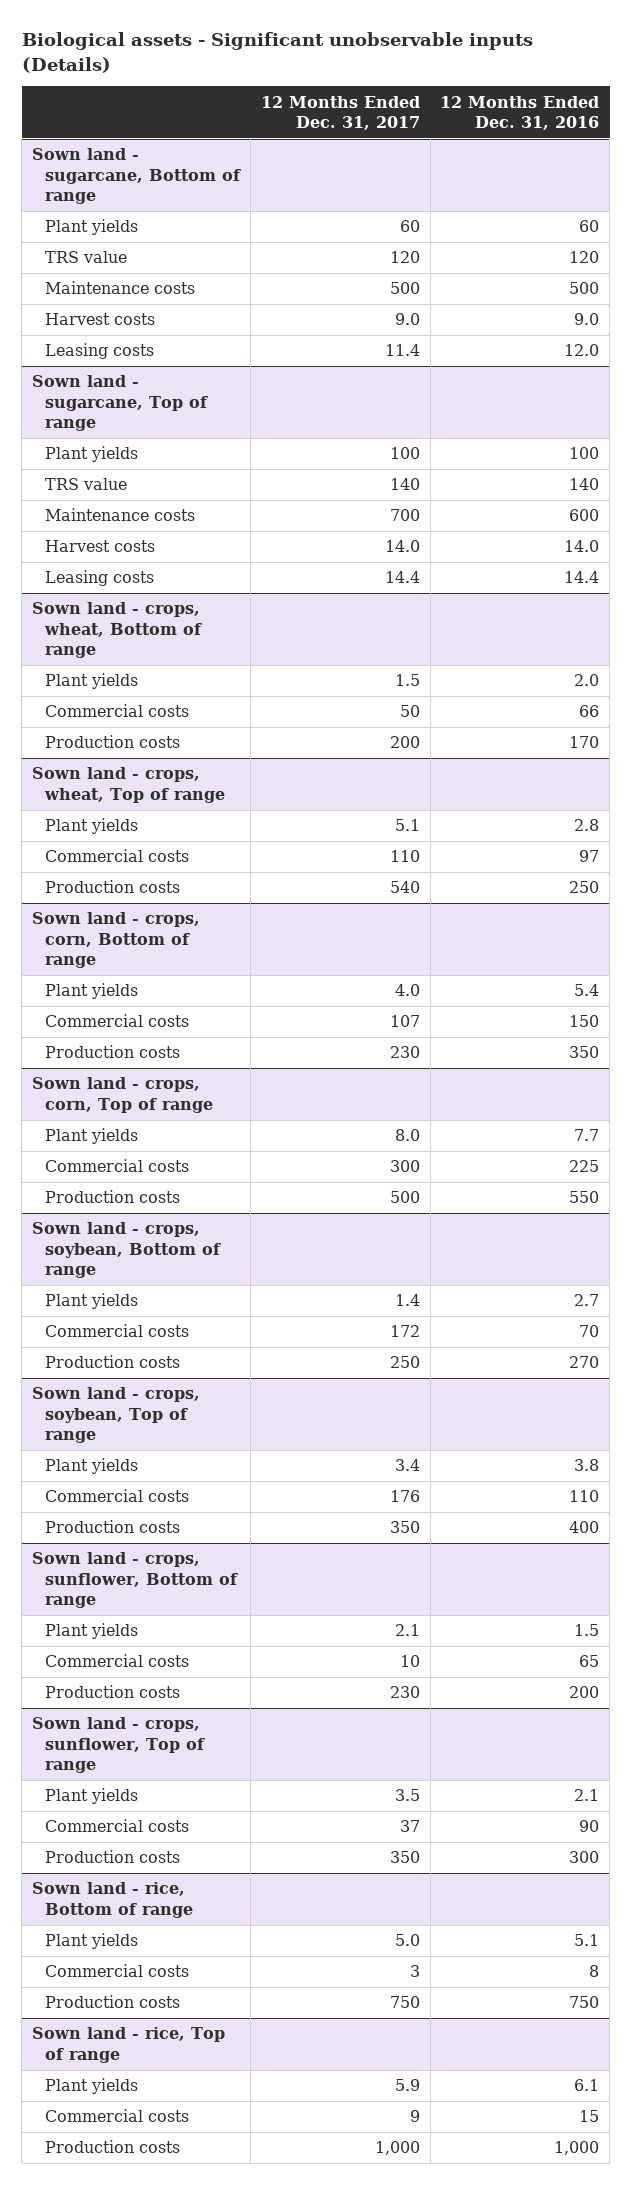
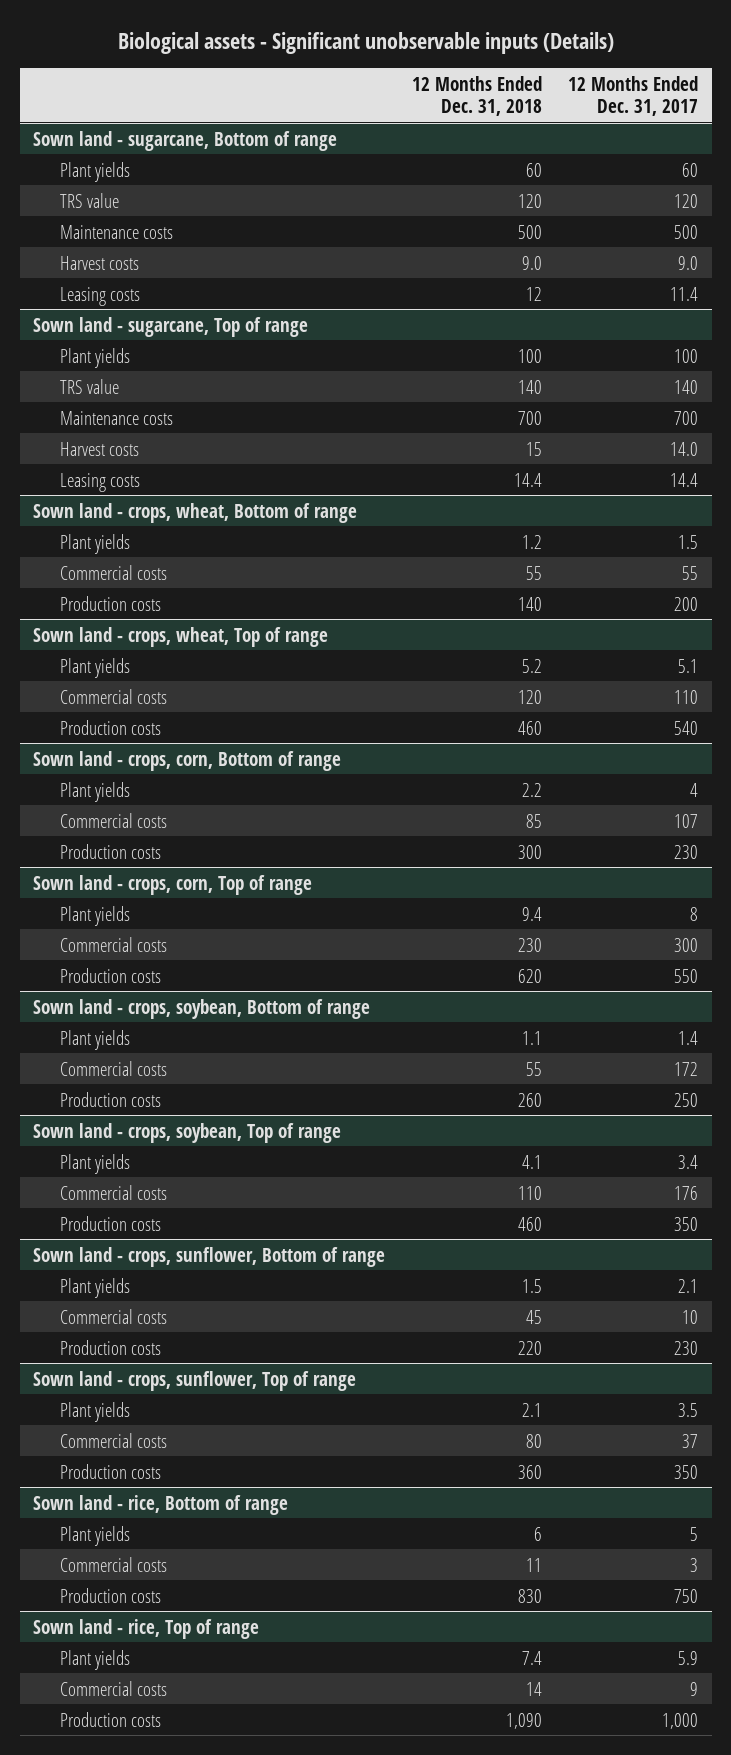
[440,95,600,130] 12 Months Ended Dec. 31, 2016 -> none
none -> [411,75,542,117] 12 Months Ended Dec. 31, 2018
[399,705,420,718] 50 -> [682,565,699,580] 55
[394,984,420,997] 4.0 -> [690,782,699,797] 4
[394,1129,420,1142] 8.0 -> [690,906,699,921] 8
[389,1191,420,1204] 500 -> [674,968,699,983] 550
[394,1934,420,1947] 5.0 -> [690,1526,699,1541] 5

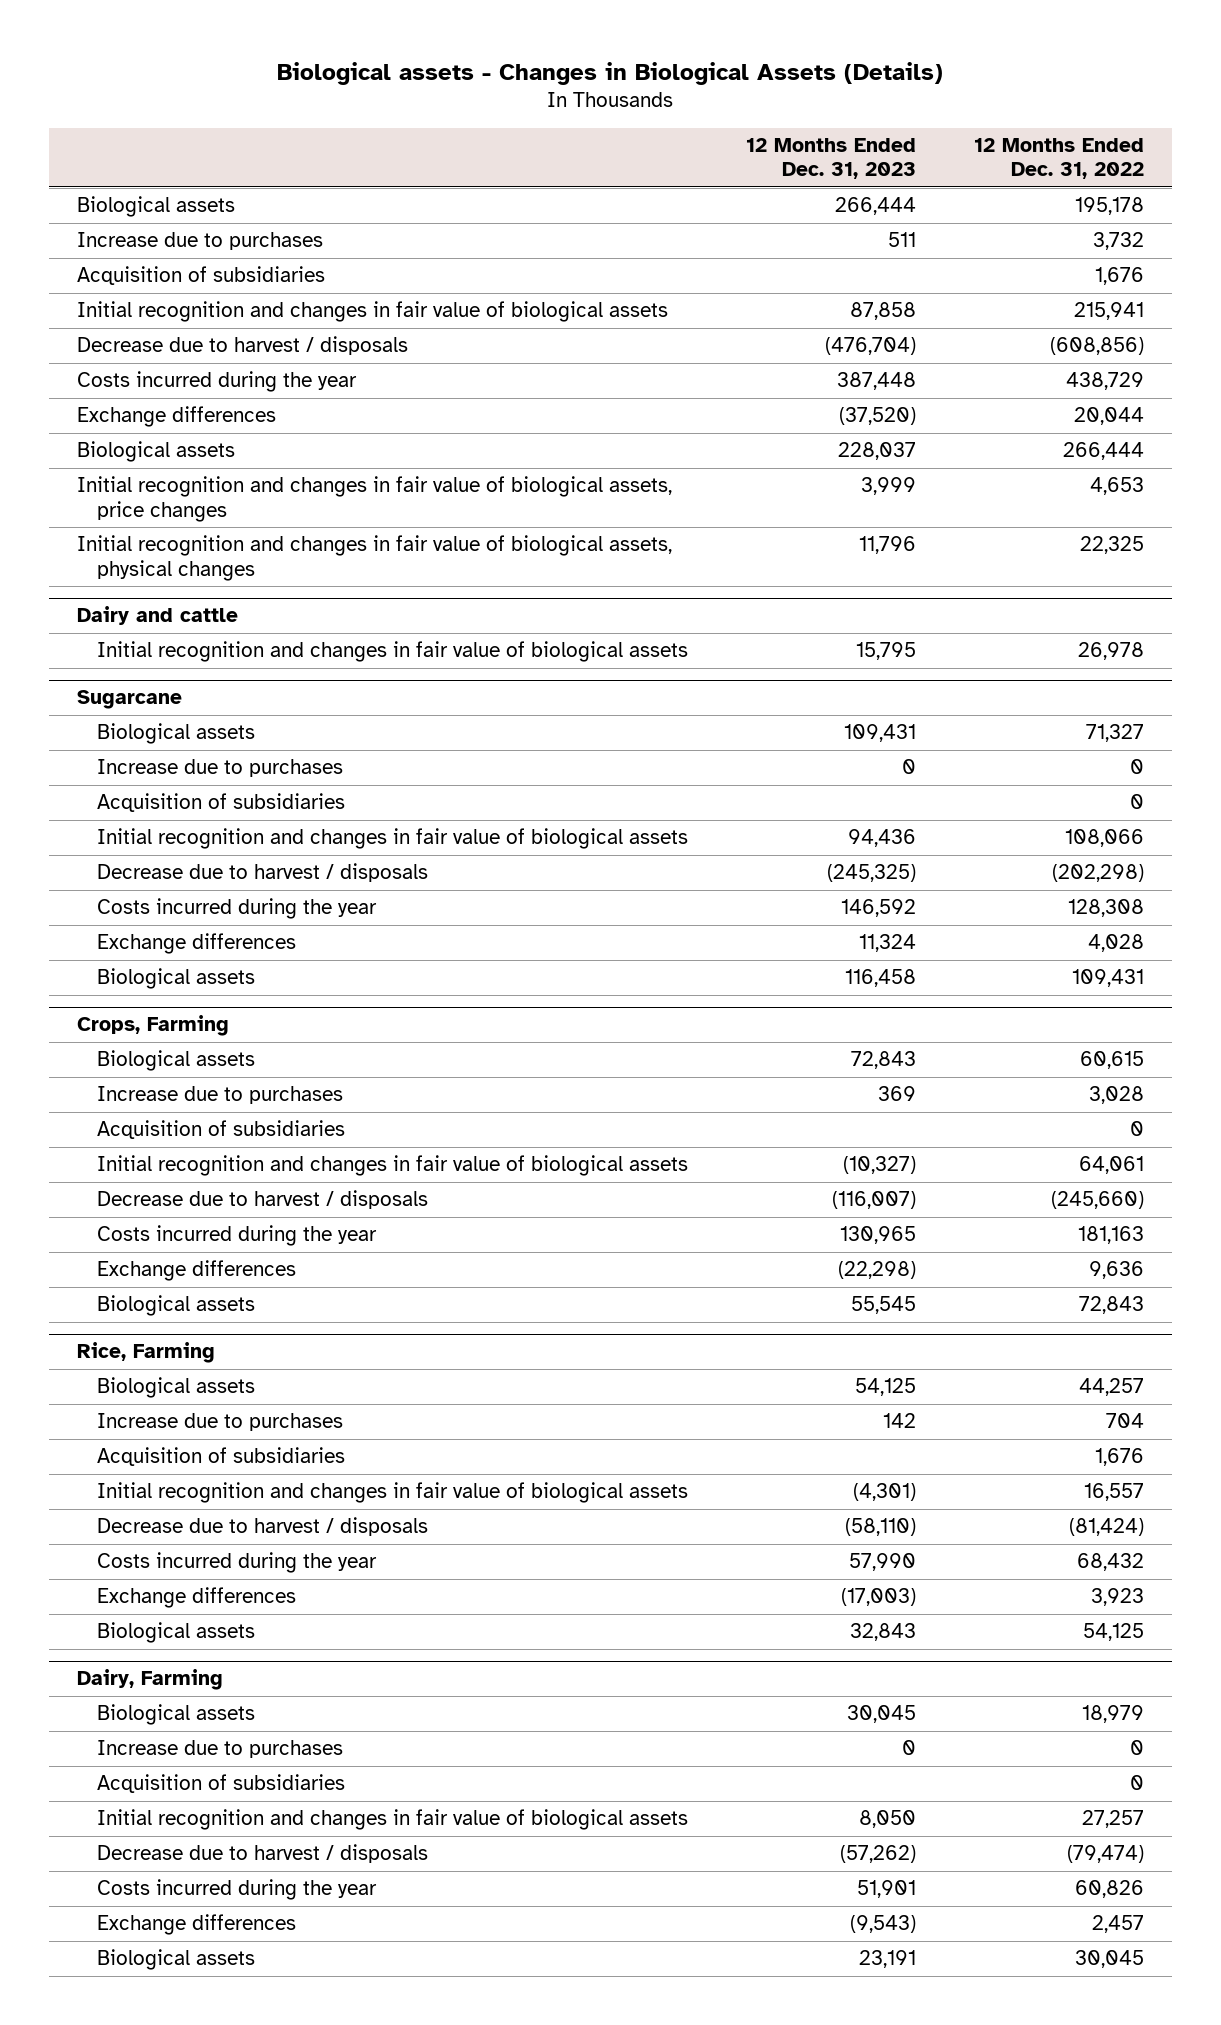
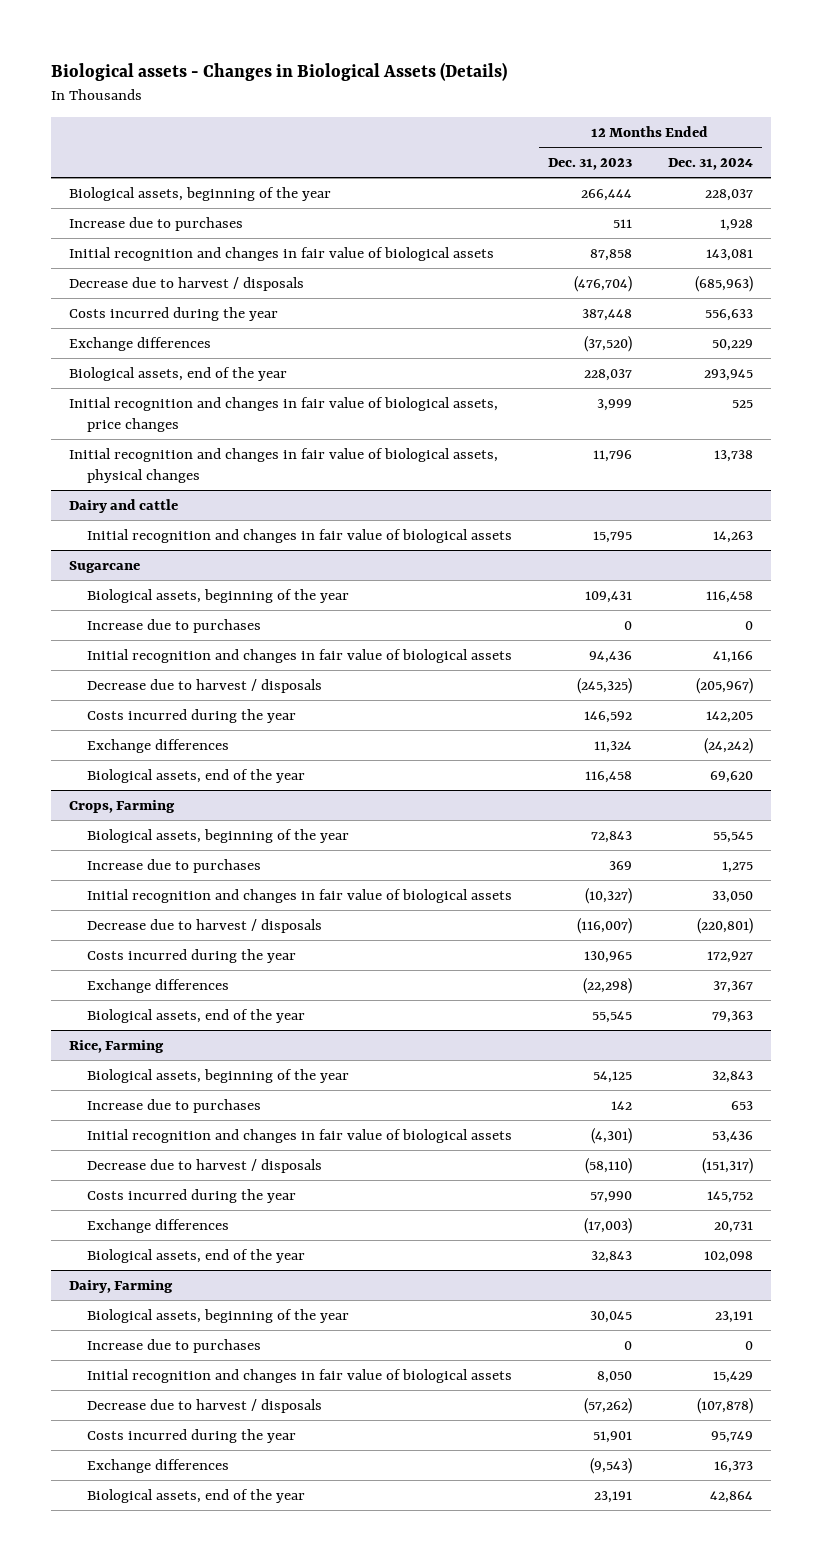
[973,137,1144,180] 12 Months Ended Dec. 31, 2022 -> none
none -> [667,158,753,171] Dec. 31, 2024
[77,196,236,218] Biological assets -> [69,186,332,201] Biological assets, beginning of the year
[77,266,326,286] Acquisition of subsidiaries -> none
[77,441,236,463] Biological assets -> [69,366,288,381] Biological assets, end of the year
[97,723,256,745] Biological assets -> [86,588,349,603] Biological assets, beginning of the year
[97,793,346,813] Acquisition of subsidiaries -> none
[97,968,256,990] Biological assets -> [86,768,305,783] Biological assets, end of the year
[97,1050,256,1072] Biological assets -> [86,828,349,843] Biological assets, beginning of the year
[97,1120,346,1140] Acquisition of subsidiaries -> none
[97,1295,256,1317] Biological assets -> [86,1008,305,1023] Biological assets, end of the year
[97,1377,256,1399] Biological assets -> [86,1068,349,1083] Biological assets, beginning of the year
[97,1447,346,1467] Acquisition of subsidiaries -> none
[97,1622,256,1644] Biological assets -> [86,1248,305,1263] Biological assets, end of the year
[97,1704,256,1726] Biological assets -> [86,1308,349,1323] Biological assets, beginning of the year
[97,1774,346,1794] Acquisition of subsidiaries -> none
[97,1949,256,1971] Biological assets -> [86,1488,305,1503] Biological assets, end of the year

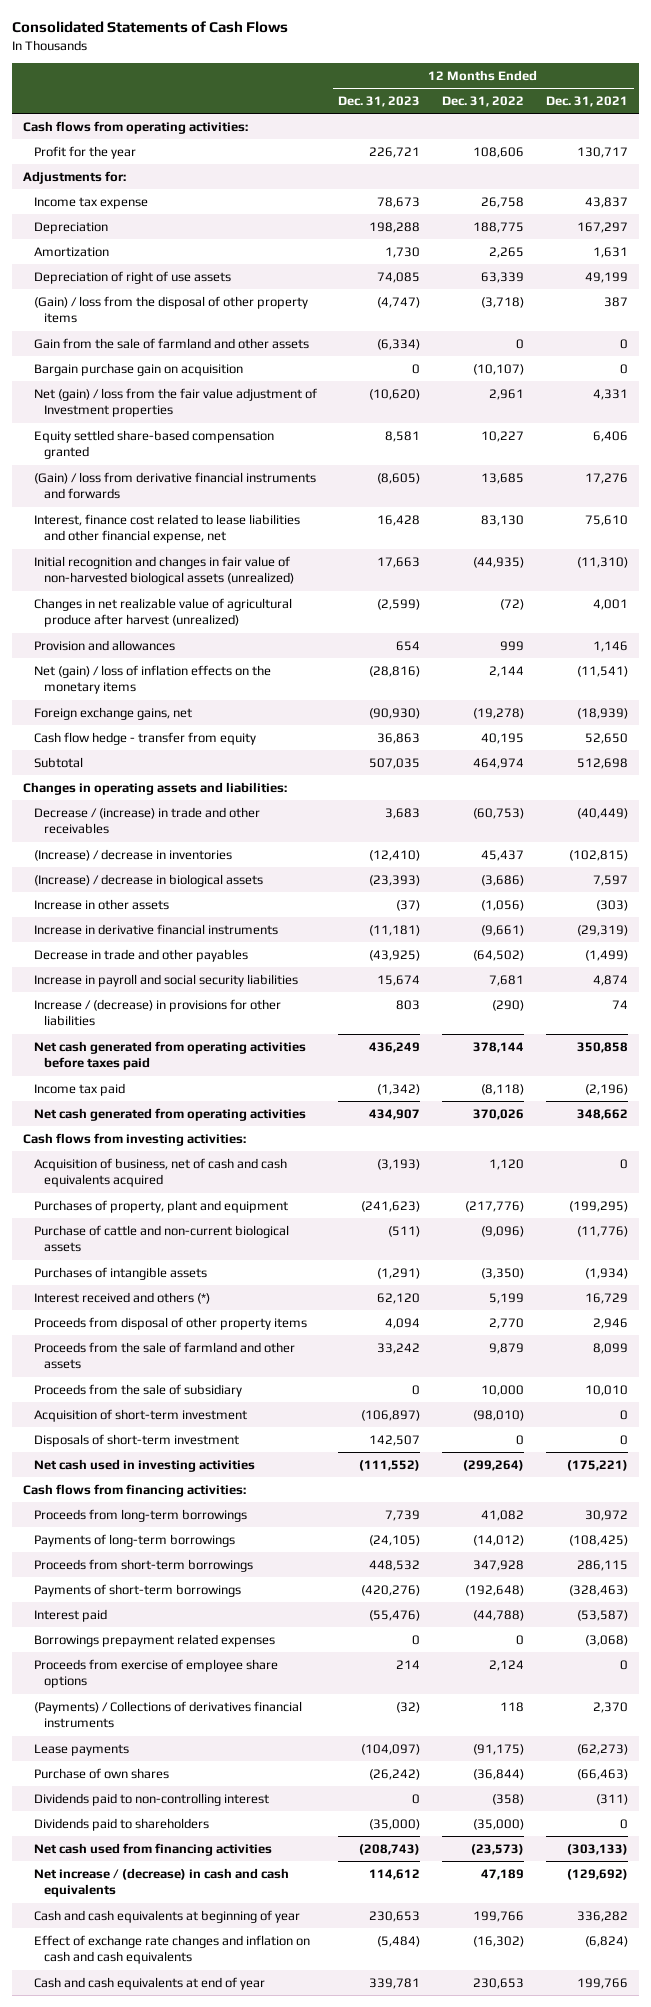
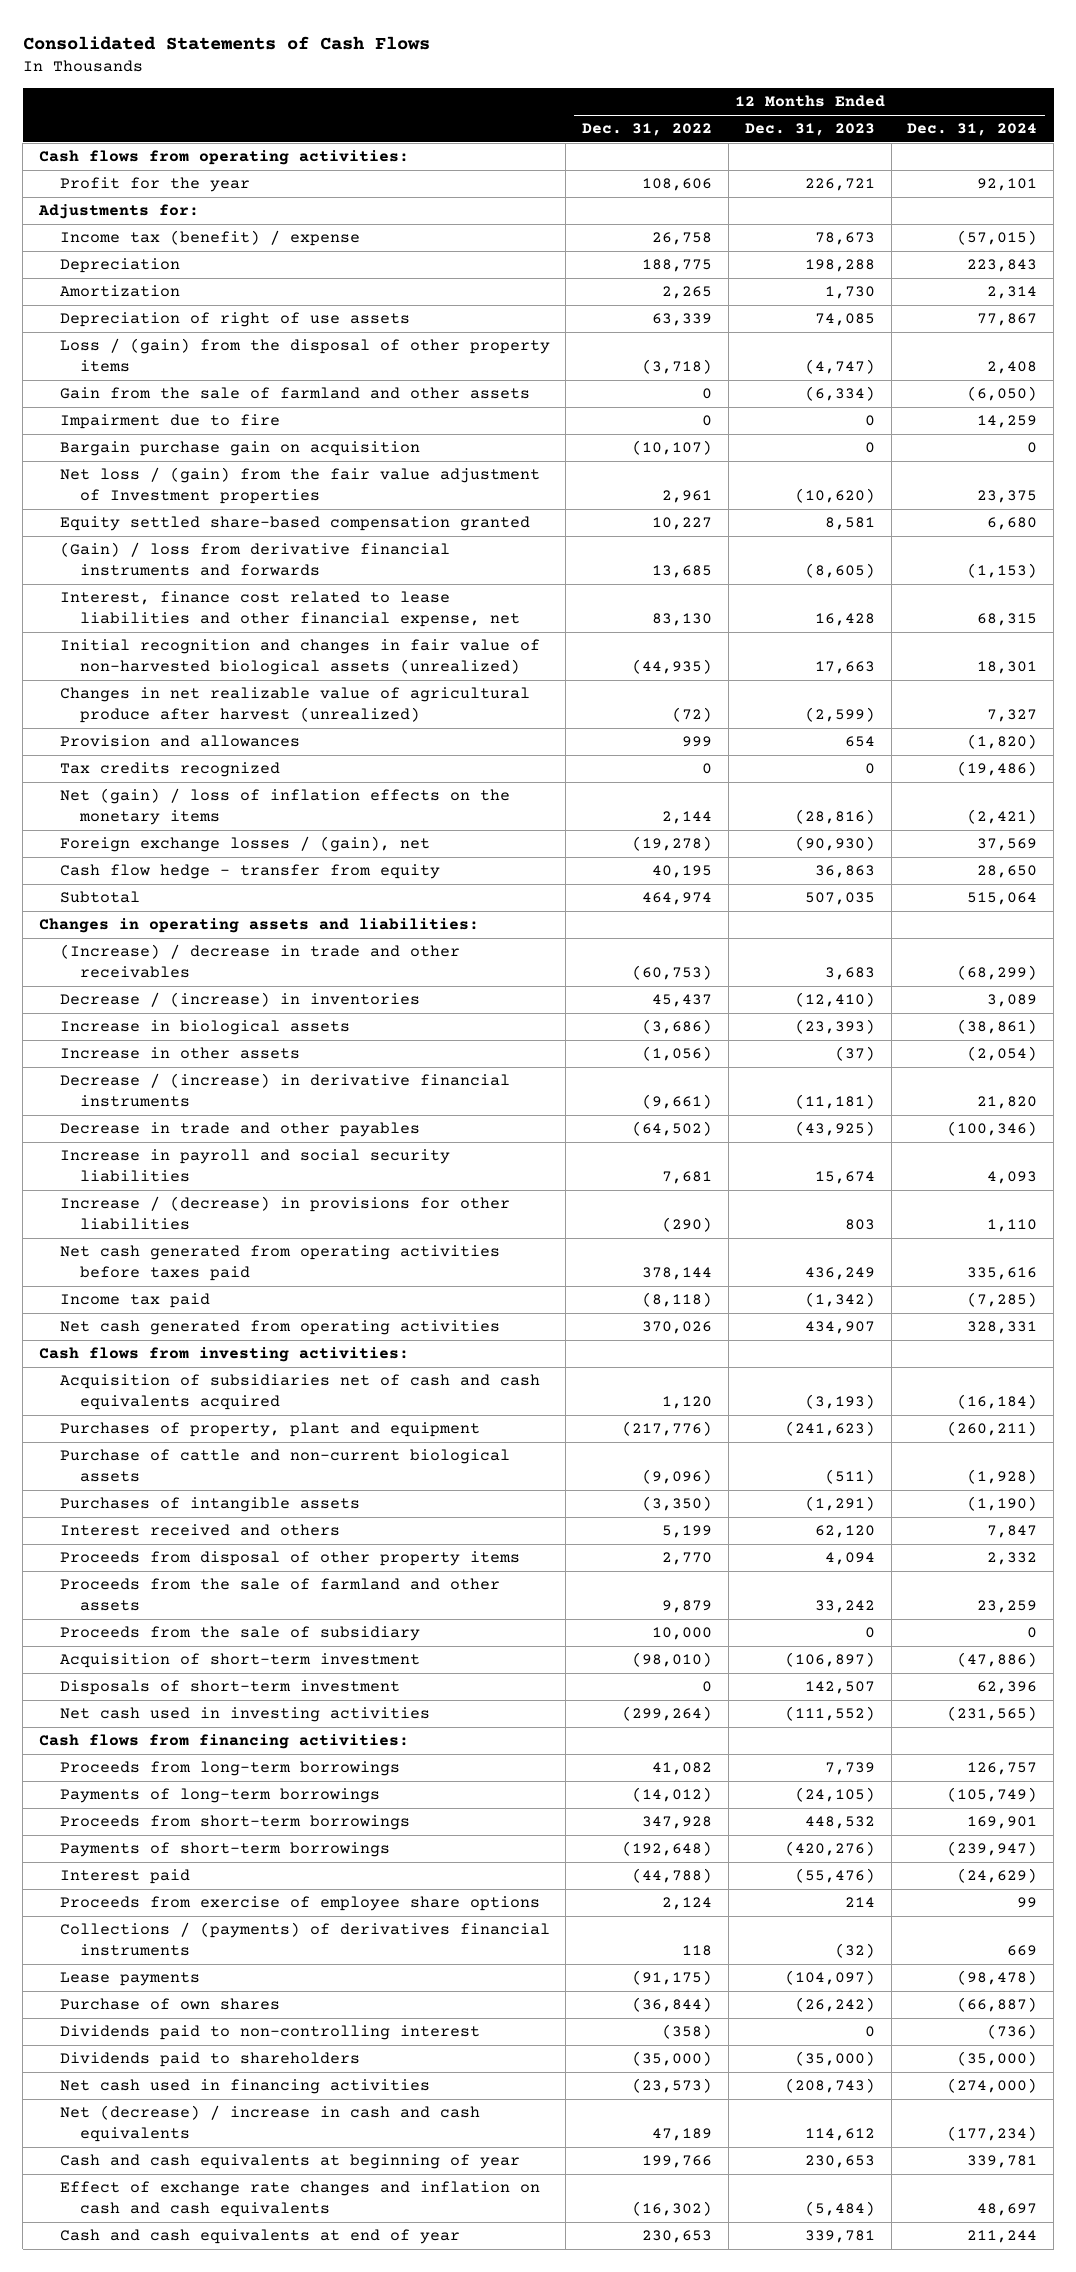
[546,95,629,107] Dec. 31, 2021 -> none
none -> [907,123,1038,137] Dec. 31, 2024
[33,196,148,209] Income tax expense -> [59,230,360,247] Income tax (benefit) / expense
[33,295,308,324] (Gain) / loss from the disposal of other property items -> [59,338,550,373] Loss / (gain) from the disposal of other property items
none -> [59,414,280,430] Impairment due to fire
[33,387,317,418] Net (gain) / loss from the fair value adjustment of Investment properties -> [59,467,540,505] Net loss / (gain) from the fair value adjustment of Investment properties
none -> [59,762,280,778] Tax credits recognized
[33,706,192,720] Foreign exchange gains, net -> [59,836,430,853] Foreign exchange losses / (gain), net
[33,806,260,835] Decrease / (increase) in trade and other receivables -> [59,944,460,979] (Increase) / decrease in trade and other receivables
[33,848,232,861] (Increase) / decrease in inventories -> [59,992,420,1008] Decrease / (increase) in inventories
[33,873,263,887] (Increase) / decrease in biological assets -> [59,1020,350,1036] Increase in biological assets
[33,923,278,935] Increase in derivative financial instruments -> [59,1073,510,1108] Decrease / (increase) in derivative financial instruments
[33,1157,287,1188] Acquisition of business, net of cash and cash equivalents acquired -> [59,1374,540,1411] Acquisition of subsidiaries net of cash and cash equivalents acquired
[33,1291,210,1304] Interest received and others (*) -> [59,1524,340,1537] Interest received and others
[33,1633,275,1647] Borrowings prepayment related expenses -> none
[33,1700,302,1729] (Payments) / Collections of derivatives financial instruments -> [59,1922,550,1957] Collections / (payments) of derivatives financial instruments
[33,1842,272,1856] Net cash used from financing activities -> [59,2079,430,2095] Net cash used in financing activities
[33,1867,289,1898] Net increase / (decrease) in cash and cash equivalents -> [59,2105,480,2143] Net (decrease) / increase in cash and cash equivalents

